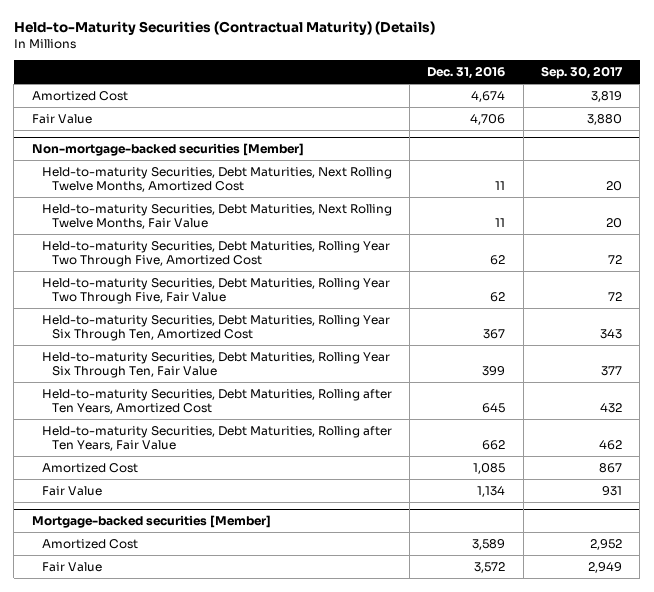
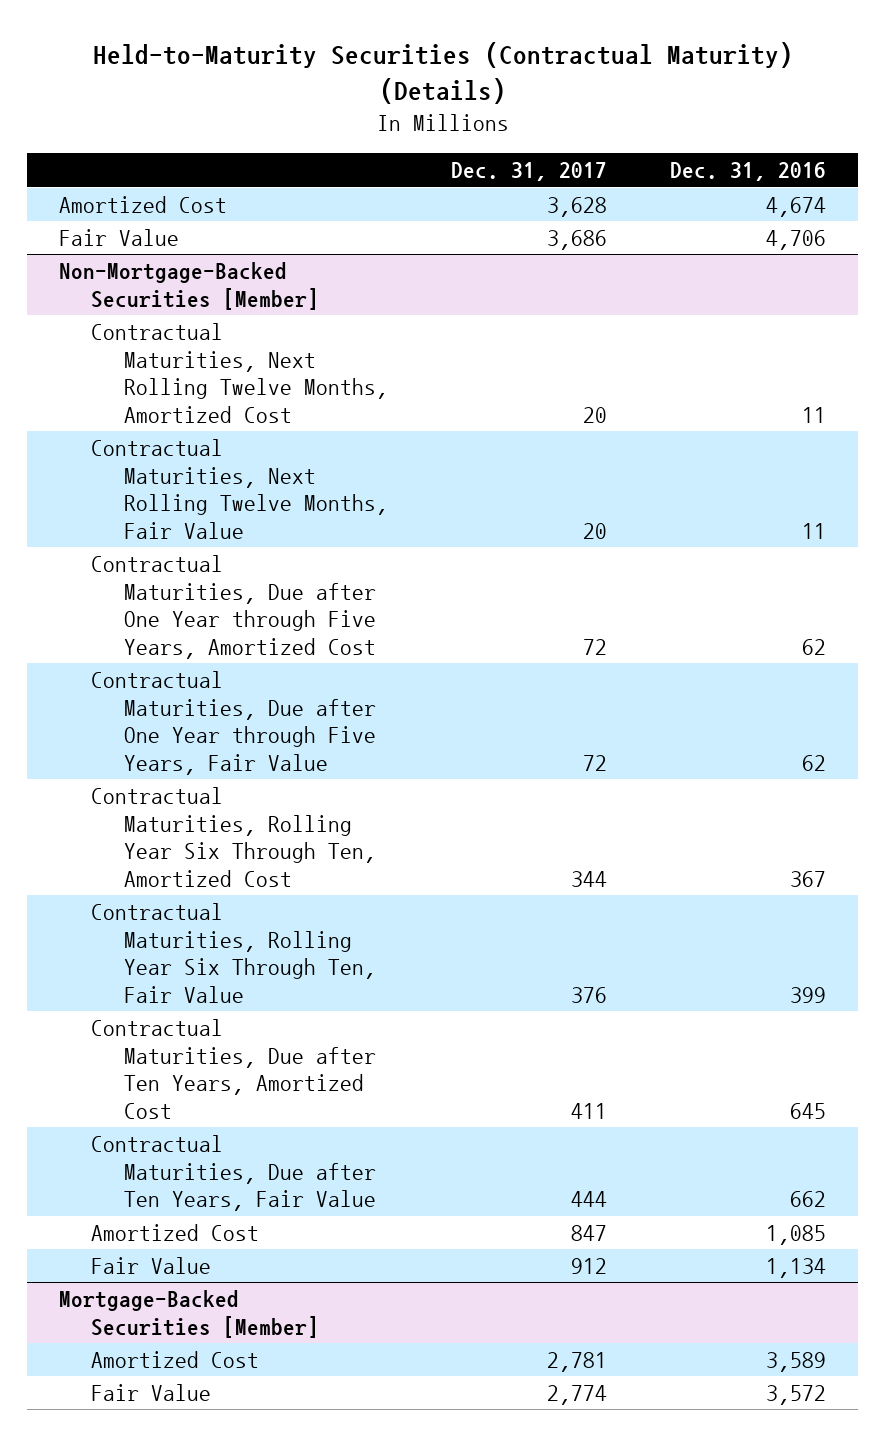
[540,66,623,80] Sep. 30, 2017 -> none
none -> [451,162,608,182] Dec. 31, 2017
[31,142,304,156] Non-mortgage-backed securities [Member] -> [58,262,320,310] Non-Mortgage-Backed Securities [Member]
[41,166,392,193] Held-to-maturity Securities, Debt Maturities, Next Rolling Twelve Months, Amortized Cost -> [91,323,389,423] Contractual Maturities, Next Rolling Twelve Months, Amortized Cost
[41,203,392,230] Held-to-maturity Securities, Debt Maturities, Next Rolling Twelve Months, Fair Value -> [91,439,389,539] Contractual Maturities, Next Rolling Twelve Months, Fair Value
[41,240,390,268] Held-to-maturity Securities, Debt Maturities, Rolling Year Two Through Five, Amortized Cost -> [91,555,377,659] Contractual Maturities, Due after One Year through Five Years, Amortized Cost
[41,277,390,305] Held-to-maturity Securities, Debt Maturities, Rolling Year Two Through Five, Fair Value -> [91,671,377,775] Contractual Maturities, Due after One Year through Five Years, Fair Value
[41,314,390,342] Held-to-maturity Securities, Debt Maturities, Rolling Year Six Through Ten, Amortized Cost -> [91,787,377,887] Contractual Maturities, Rolling Year Six Through Ten, Amortized Cost
[41,351,390,379] Held-to-maturity Securities, Debt Maturities, Rolling Year Six Through Ten, Fair Value -> [91,903,377,1003] Contractual Maturities, Rolling Year Six Through Ten, Fair Value
[41,388,392,415] Held-to-maturity Securities, Debt Maturities, Rolling after Ten Years, Amortized Cost -> [91,1019,377,1119] Contractual Maturities, Due after Ten Years, Amortized Cost
[41,425,392,452] Held-to-maturity Securities, Debt Maturities, Rolling after Ten Years, Fair Value -> [91,1135,377,1212] Contractual Maturities, Due after Ten Years, Fair Value
[31,514,271,528] Mortgage-backed securities [Member] -> [58,1290,320,1338] Mortgage-Backed Securities [Member]

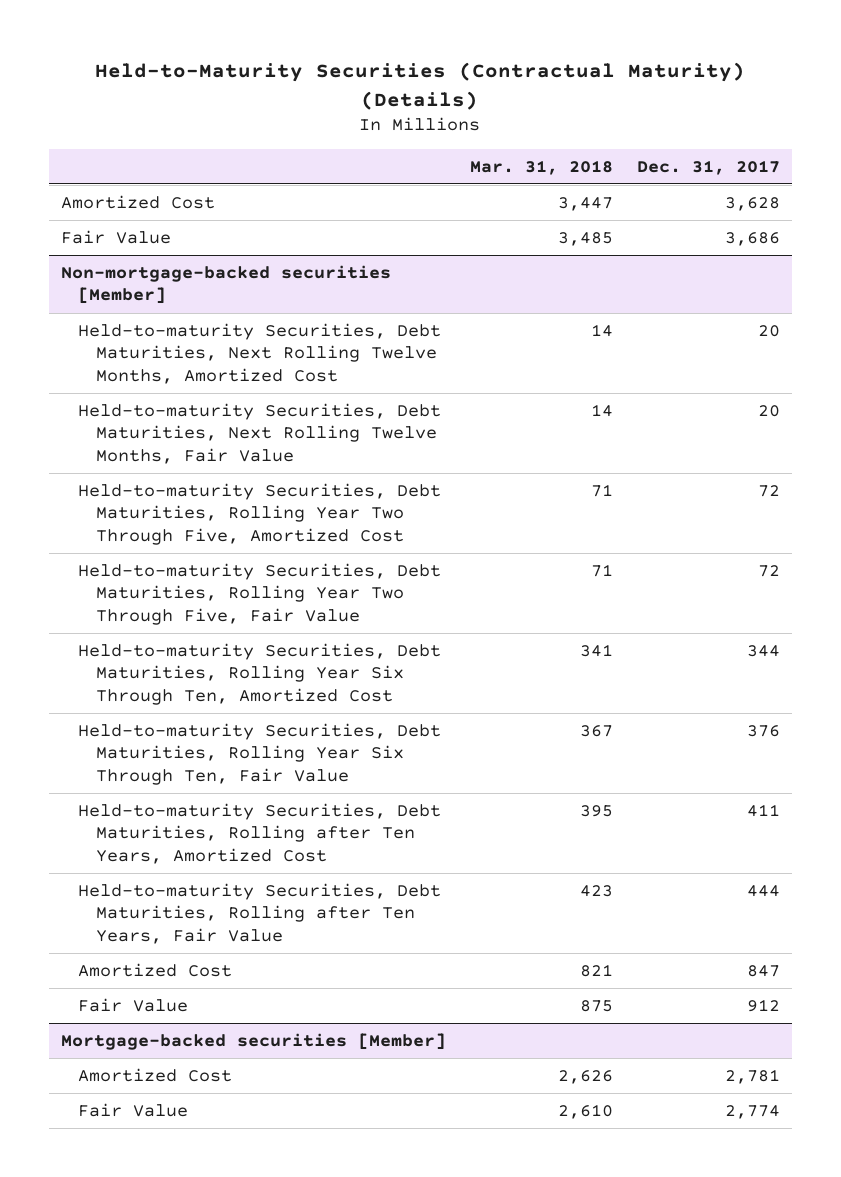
[670,162,827,182] Dec. 31, 2016 -> none
none -> [469,159,613,175] Mar. 31, 2018
[58,262,320,310] Non-Mortgage-Backed Securities [Member] -> [60,265,391,305] Non-mortgage-backed securities [Member]
[91,323,389,423] Contractual Maturities, Next Rolling Twelve Months, Amortized Cost -> [78,323,442,384] Held-to-maturity Securities, Debt Maturities, Next Rolling Twelve Months, Amortized Cost
[91,439,389,539] Contractual Maturities, Next Rolling Twelve Months, Fair Value -> [78,403,442,464] Held-to-maturity Securities, Debt Maturities, Next Rolling Twelve Months, Fair Value
[91,555,377,659] Contractual Maturities, Due after One Year through Five Years, Amortized Cost -> [78,483,442,545] Held-to-maturity Securities, Debt Maturities, Rolling Year Two Through Five, Amortized Cost
[91,671,377,775] Contractual Maturities, Due after One Year through Five Years, Fair Value -> [78,563,442,625] Held-to-maturity Securities, Debt Maturities, Rolling Year Two Through Five, Fair Value
[91,787,377,887] Contractual Maturities, Rolling Year Six Through Ten, Amortized Cost -> [78,643,442,705] Held-to-maturity Securities, Debt Maturities, Rolling Year Six Through Ten, Amortized Cost
[91,903,377,1003] Contractual Maturities, Rolling Year Six Through Ten, Fair Value -> [78,723,442,785] Held-to-maturity Securities, Debt Maturities, Rolling Year Six Through Ten, Fair Value
[91,1019,377,1119] Contractual Maturities, Due after Ten Years, Amortized Cost -> [78,803,442,864] Held-to-maturity Securities, Debt Maturities, Rolling after Ten Years, Amortized Cost
[91,1135,377,1212] Contractual Maturities, Due after Ten Years, Fair Value -> [78,883,442,944] Held-to-maturity Securities, Debt Maturities, Rolling after Ten Years, Fair Value
[58,1290,320,1338] Mortgage-Backed Securities [Member] -> [60,1033,446,1051] Mortgage-backed securities [Member]

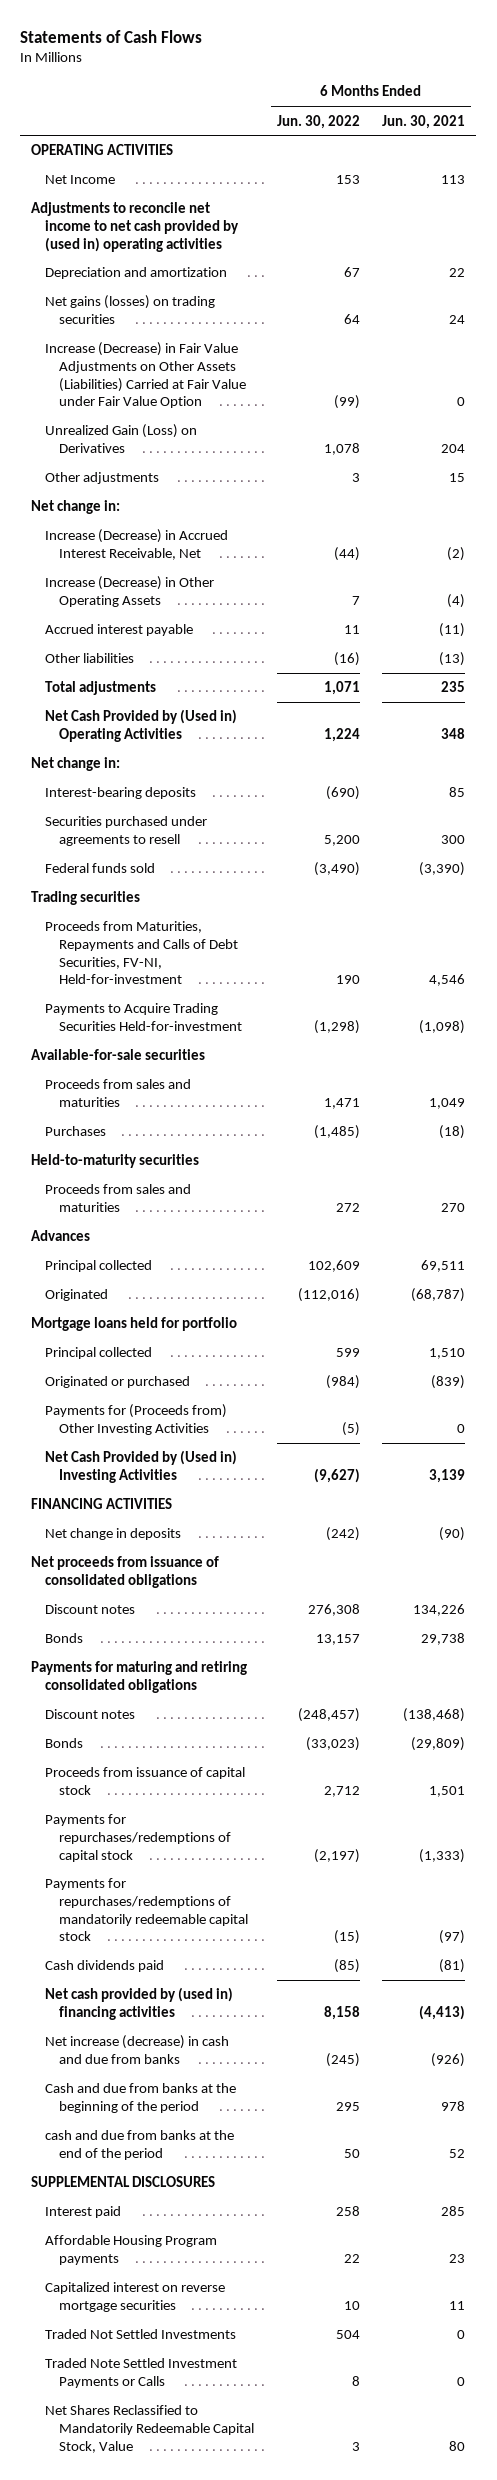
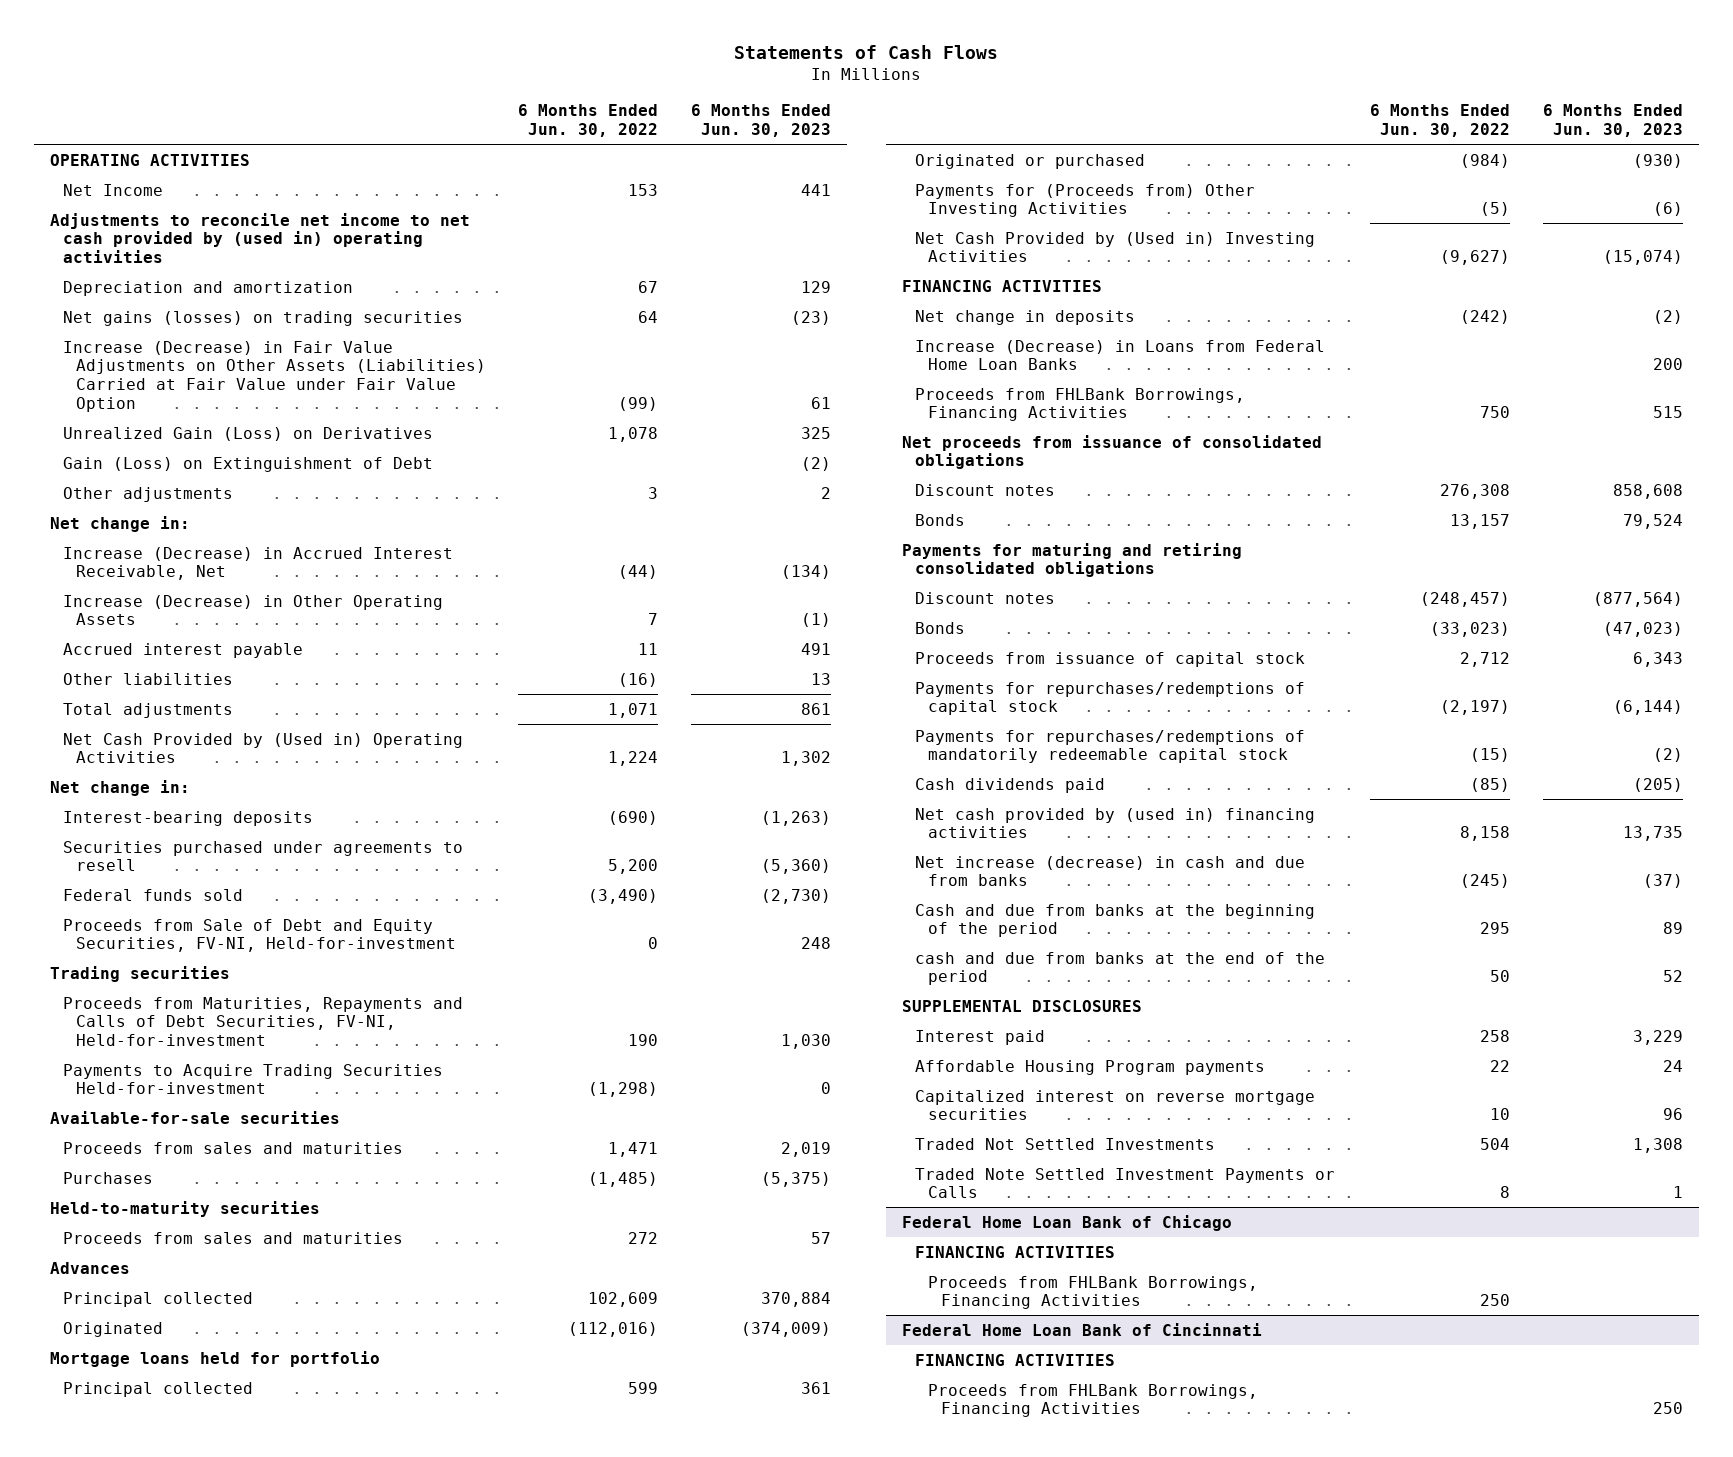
[382,114,466,129] Jun. 30, 2021 -> none
none -> [690,104,831,138] 6 Months Ended Jun. 30, 2023
none -> [63,456,434,472] Gain (Loss) on Extinguishment of Debt
none -> [63,918,457,953] Proceeds from Sale of Debt and Equity Securities, FV-NI, Held-for-investment
none -> [915,339,1326,371] Increase (Decrease) in Loans from Federal Home Loan Banks
none -> [915,387,1246,422] Proceeds from FHLBank Borrowings, Financing Activities
[45,2405,255,2453] Net Shares Reclassified to Mandatorily Redeemable Capital Stock, Value -> none
none -> [902,1214,1233,1231] Federal Home Loan Bank of Chicago
none -> [915,1245,1116,1258] FINANCING ACTIVITIES
none -> [928,1275,1259,1310] Proceeds from FHLBank Borrowings, Financing Activities
none -> [902,1322,1263,1336] Federal Home Loan Bank of Cincinnati
none -> [915,1353,1116,1366] FINANCING ACTIVITIES
none -> [928,1383,1259,1418] Proceeds from FHLBank Borrowings, Financing Activities

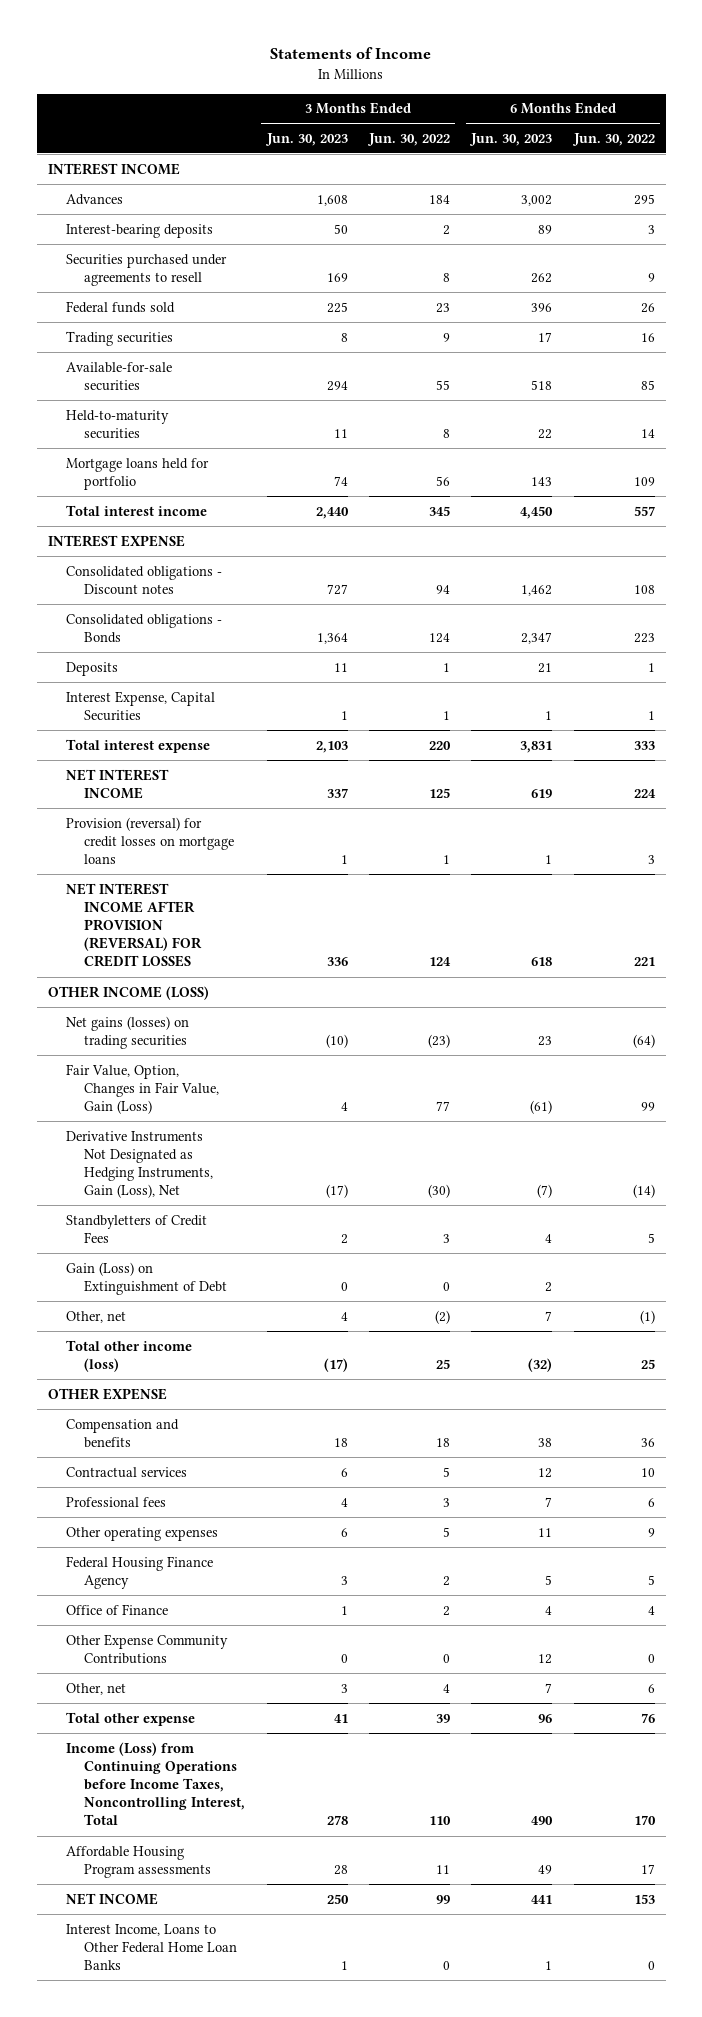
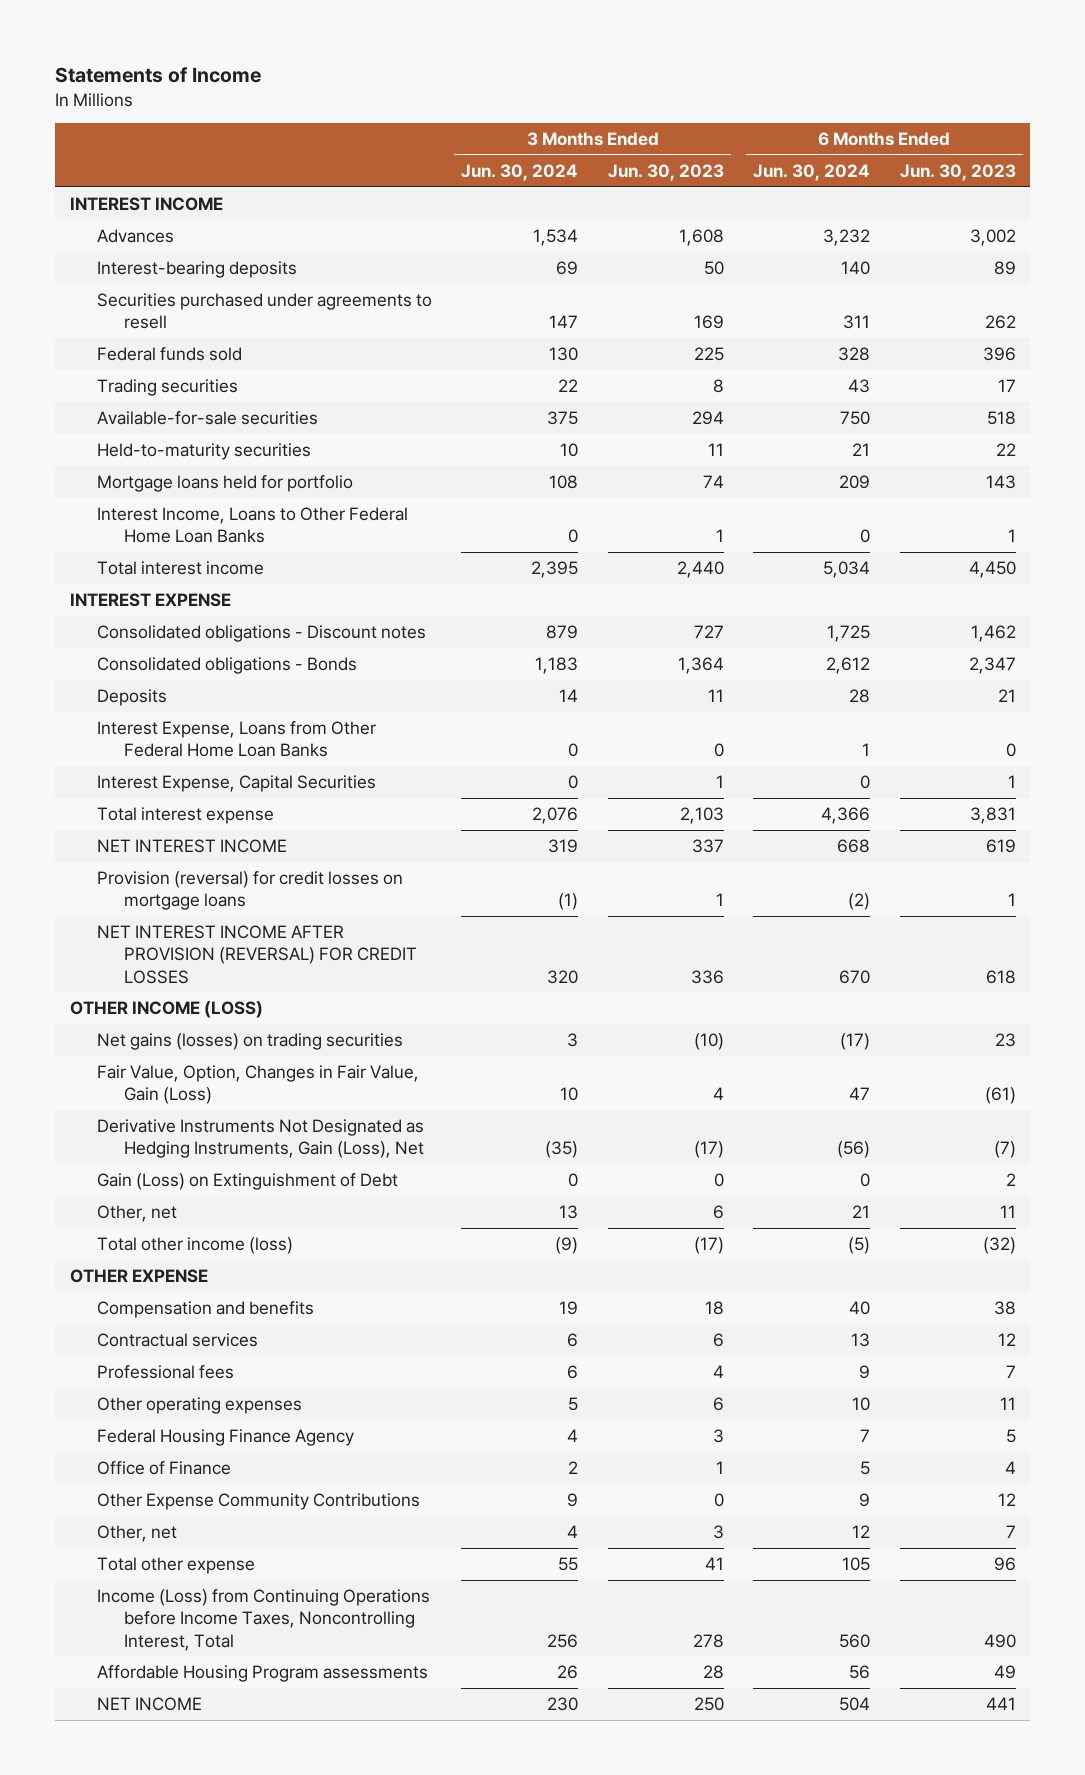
[367,132,451,146] Jun. 30, 2022 -> none
[571,132,655,146] Jun. 30, 2022 -> none
none -> [461,163,579,181] Jun. 30, 2024
none -> [753,163,871,181] Jun. 30, 2024
[65,1923,238,1970] Interest Income, Loans to Other Federal Home Loan Banks -> [97,507,409,544] Interest Income, Loans to Other Federal Home Loan Banks
none -> [97,721,377,758] Interest Expense, Loans from Other Federal Home Loan Banks
[65,1214,207,1243] Standbyletters of Credit Fees -> none
[340,1311,348,1321] 4 -> [712,1205,724,1220] 6
[545,1310,553,1321] 7 -> [999,1205,1016,1219] 11

